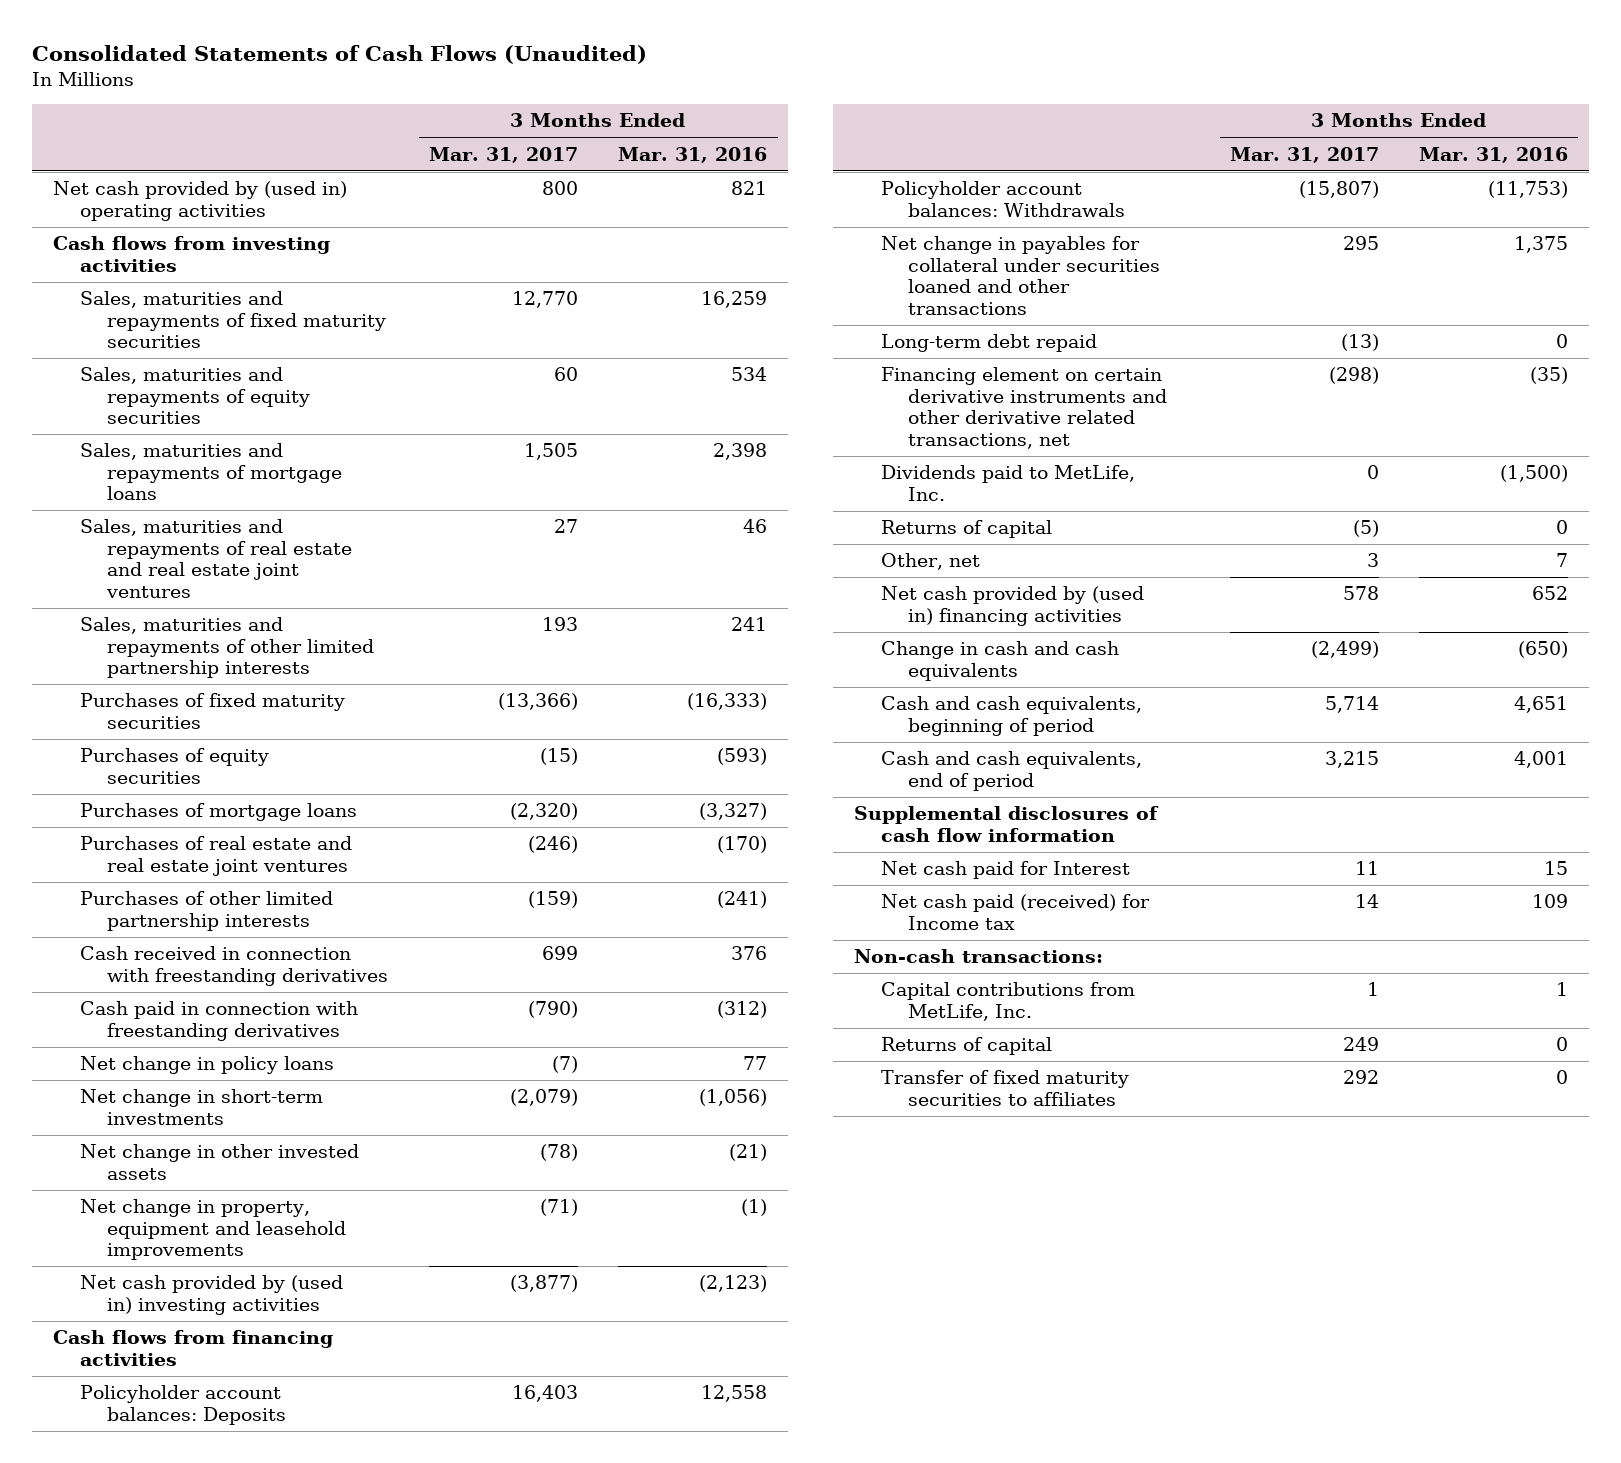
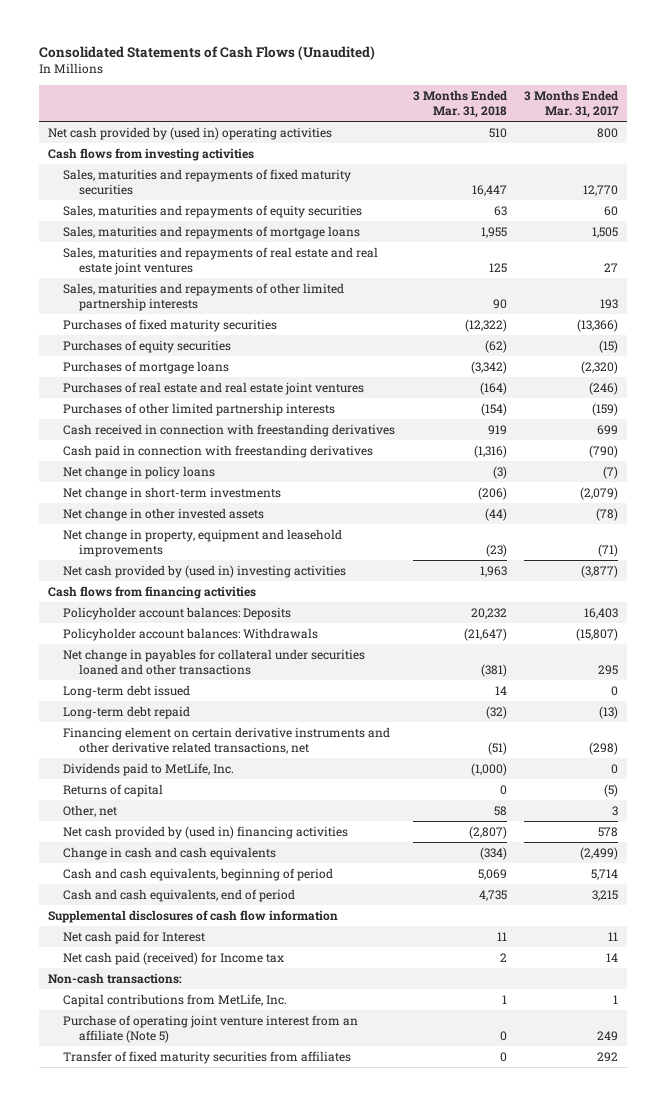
[618,146,768,163] Mar. 31, 2016 -> none
none -> [412,90,507,119] 3 Months Ended Mar. 31, 2018
none -> [63,684,191,698] Long-term debt issued
[881,1037,1053,1056] Returns of capital -> [63,1014,359,1043] Purchase of operating joint venture interest from an affiliate (Note 5)
[881,1070,1130,1106] Transfer of fixed maturity securities to affiliates -> [63,1050,352,1064] Transfer of fixed maturity securities from affiliates

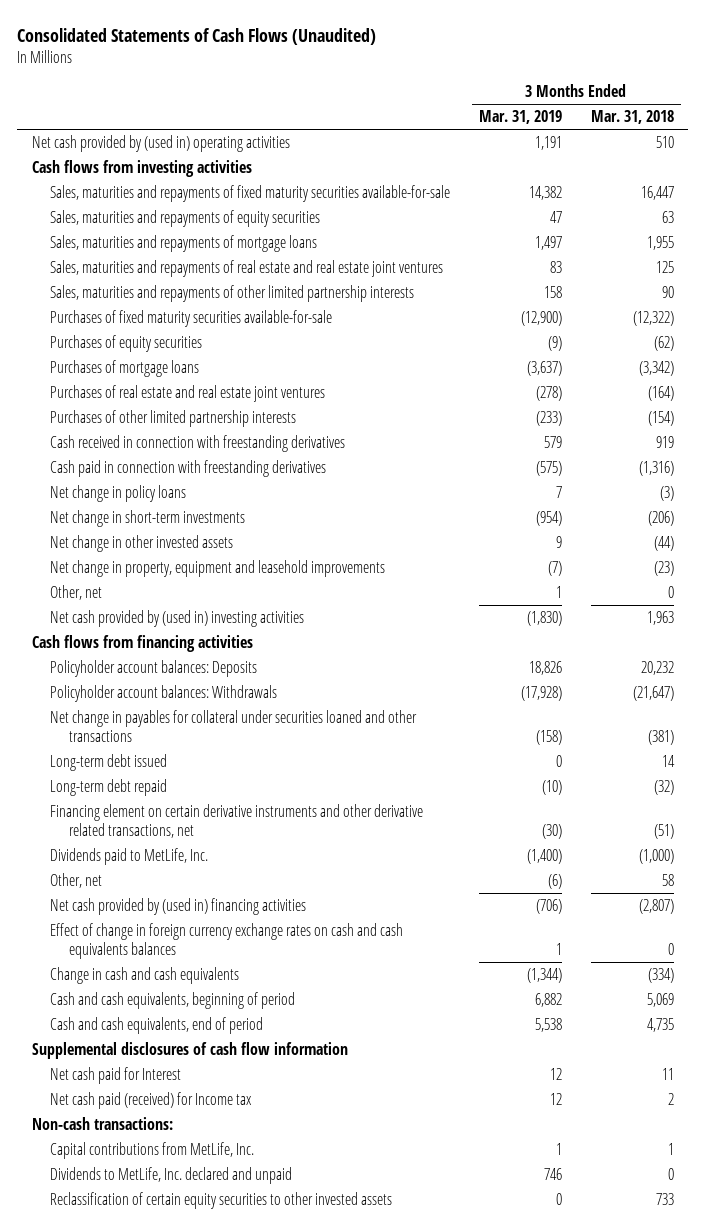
[524,90,620,119] 3 Months Ended Mar. 31, 2017 -> none
none -> [478,110,562,125] Mar. 31, 2019
[63,168,352,195] Sales, maturities and repayments of fixed maturity securities -> [50,185,451,203] Sales, maturities and repayments of fixed maturity securities available-for-sale
[63,318,278,332] Purchases of fixed maturity securities -> [50,310,333,328] Purchases of fixed maturity securities available-for-sale
none -> [50,585,103,601] Other, net
[63,783,164,797] Returns of capital -> none
none -> [50,923,404,960] Effect of change in foreign currency exchange rates on cash and cash equivalents balances
[63,1014,359,1043] Purchase of operating joint venture interest from an affiliate (Note 5) -> none
[63,1050,352,1064] Transfer of fixed maturity securities from affiliates -> none
none -> [50,1167,293,1185] Dividends to MetLife, Inc. declared and unpaid
none -> [50,1192,393,1210] Reclassification of certain equity securities to other invested assets

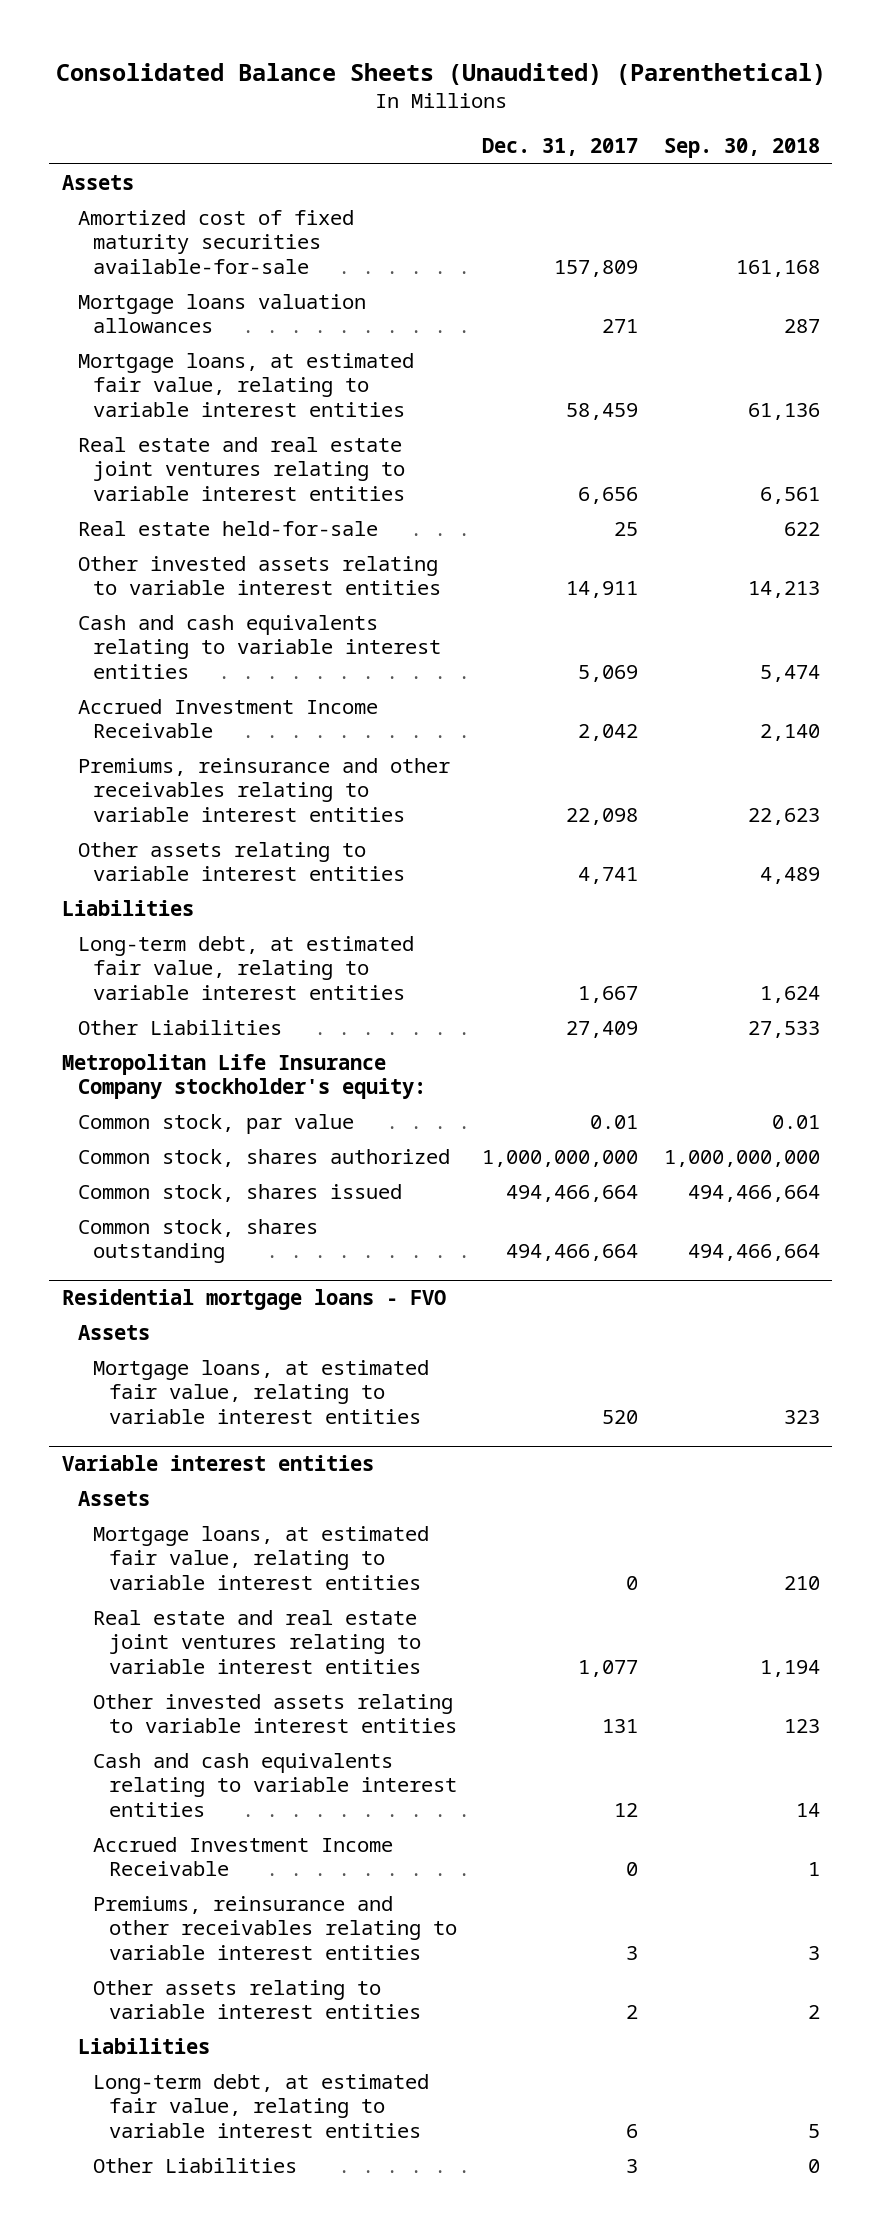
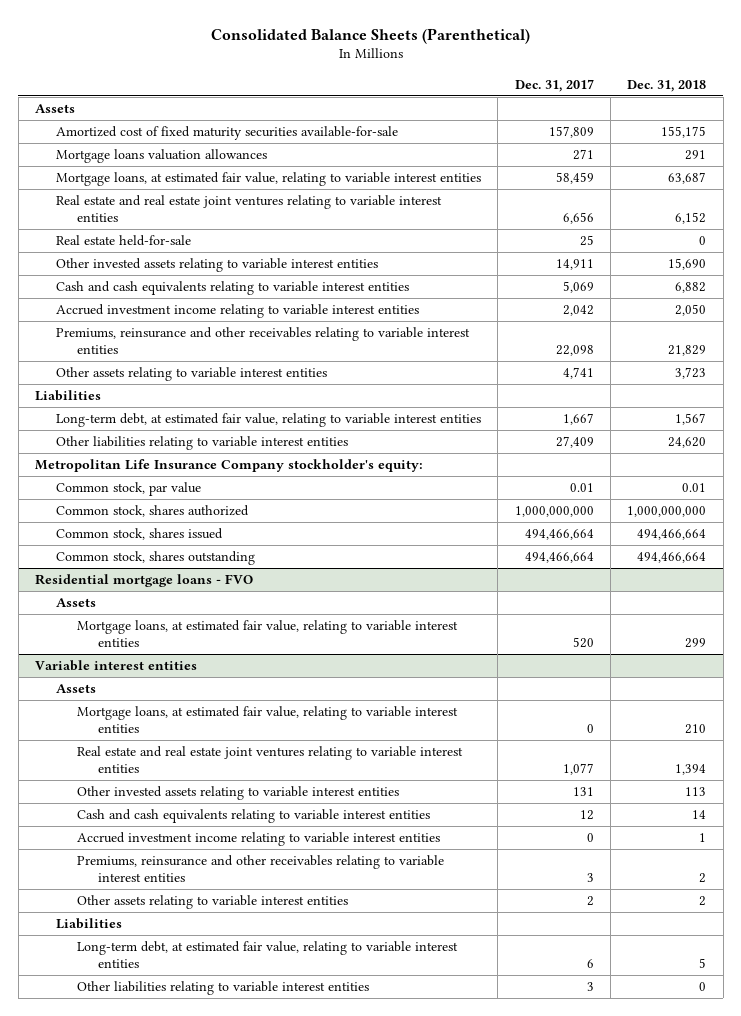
[55,62,826,85] Consolidated Balance Sheets (Unaudited) (Parenthetical) -> [210,27,530,44] Consolidated Balance Sheets (Parenthetical)
[663,138,820,159] Sep. 30, 2018 -> none
none -> [627,79,707,92] Dec. 31, 2018
[77,698,378,739] Accrued Investment Income Receivable -> [55,304,419,319] Accrued investment income relating to variable interest entities
[77,1019,282,1035] Other Liabilities -> [55,436,348,451] Other liabilities relating to variable interest entities
[93,1836,394,1877] Accrued Investment Income Receivable -> [76,832,440,847] Accrued investment income relating to variable interest entities
[93,2157,298,2173] Other Liabilities -> [76,981,369,996] Other liabilities relating to variable interest entities

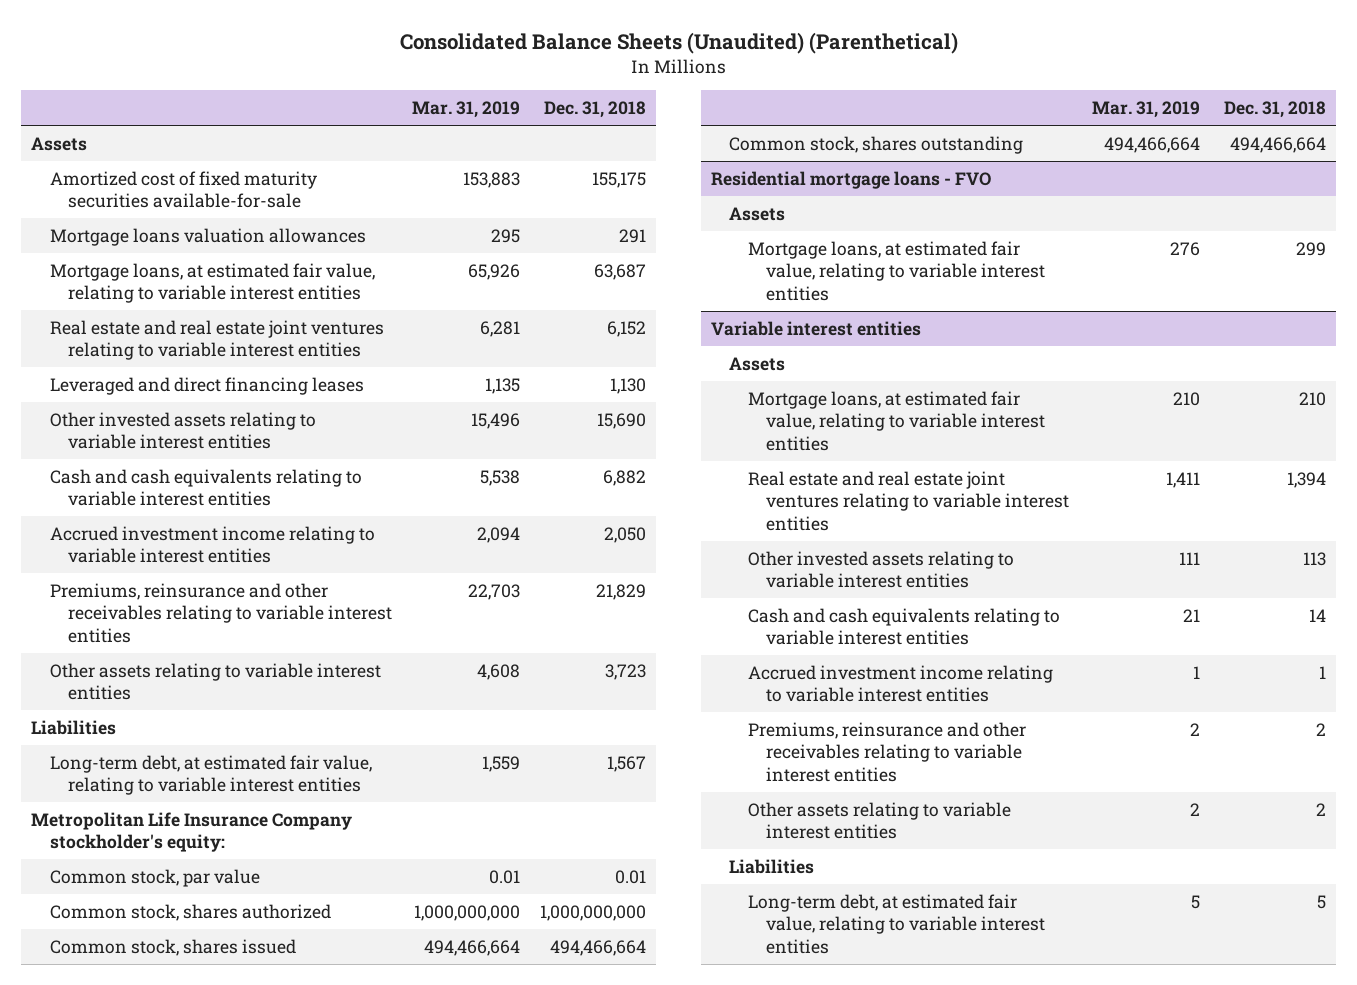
[210,27,530,44] Consolidated Balance Sheets (Parenthetical) -> [399,31,958,54] Consolidated Balance Sheets (Unaudited) (Parenthetical)
[514,78,594,92] Dec. 31, 2017 -> none
none -> [412,101,521,119] Mar. 31, 2019
[55,235,191,247] Real estate held-for-sale -> none
none -> [49,376,364,395] Leveraged and direct financing leases
[55,436,348,451] Other liabilities relating to variable interest entities -> none
[76,981,369,996] Other liabilities relating to variable interest entities -> none

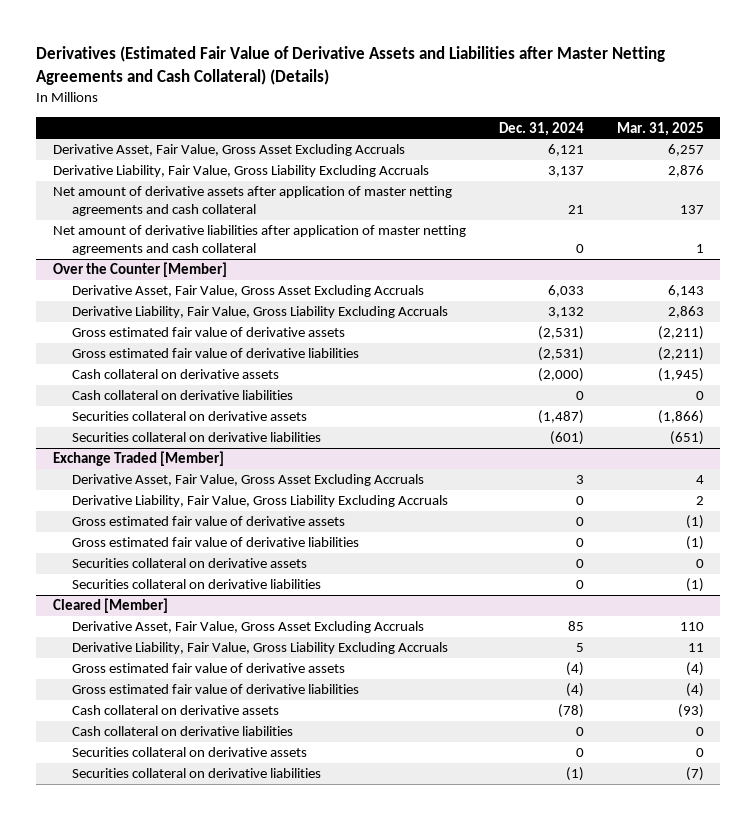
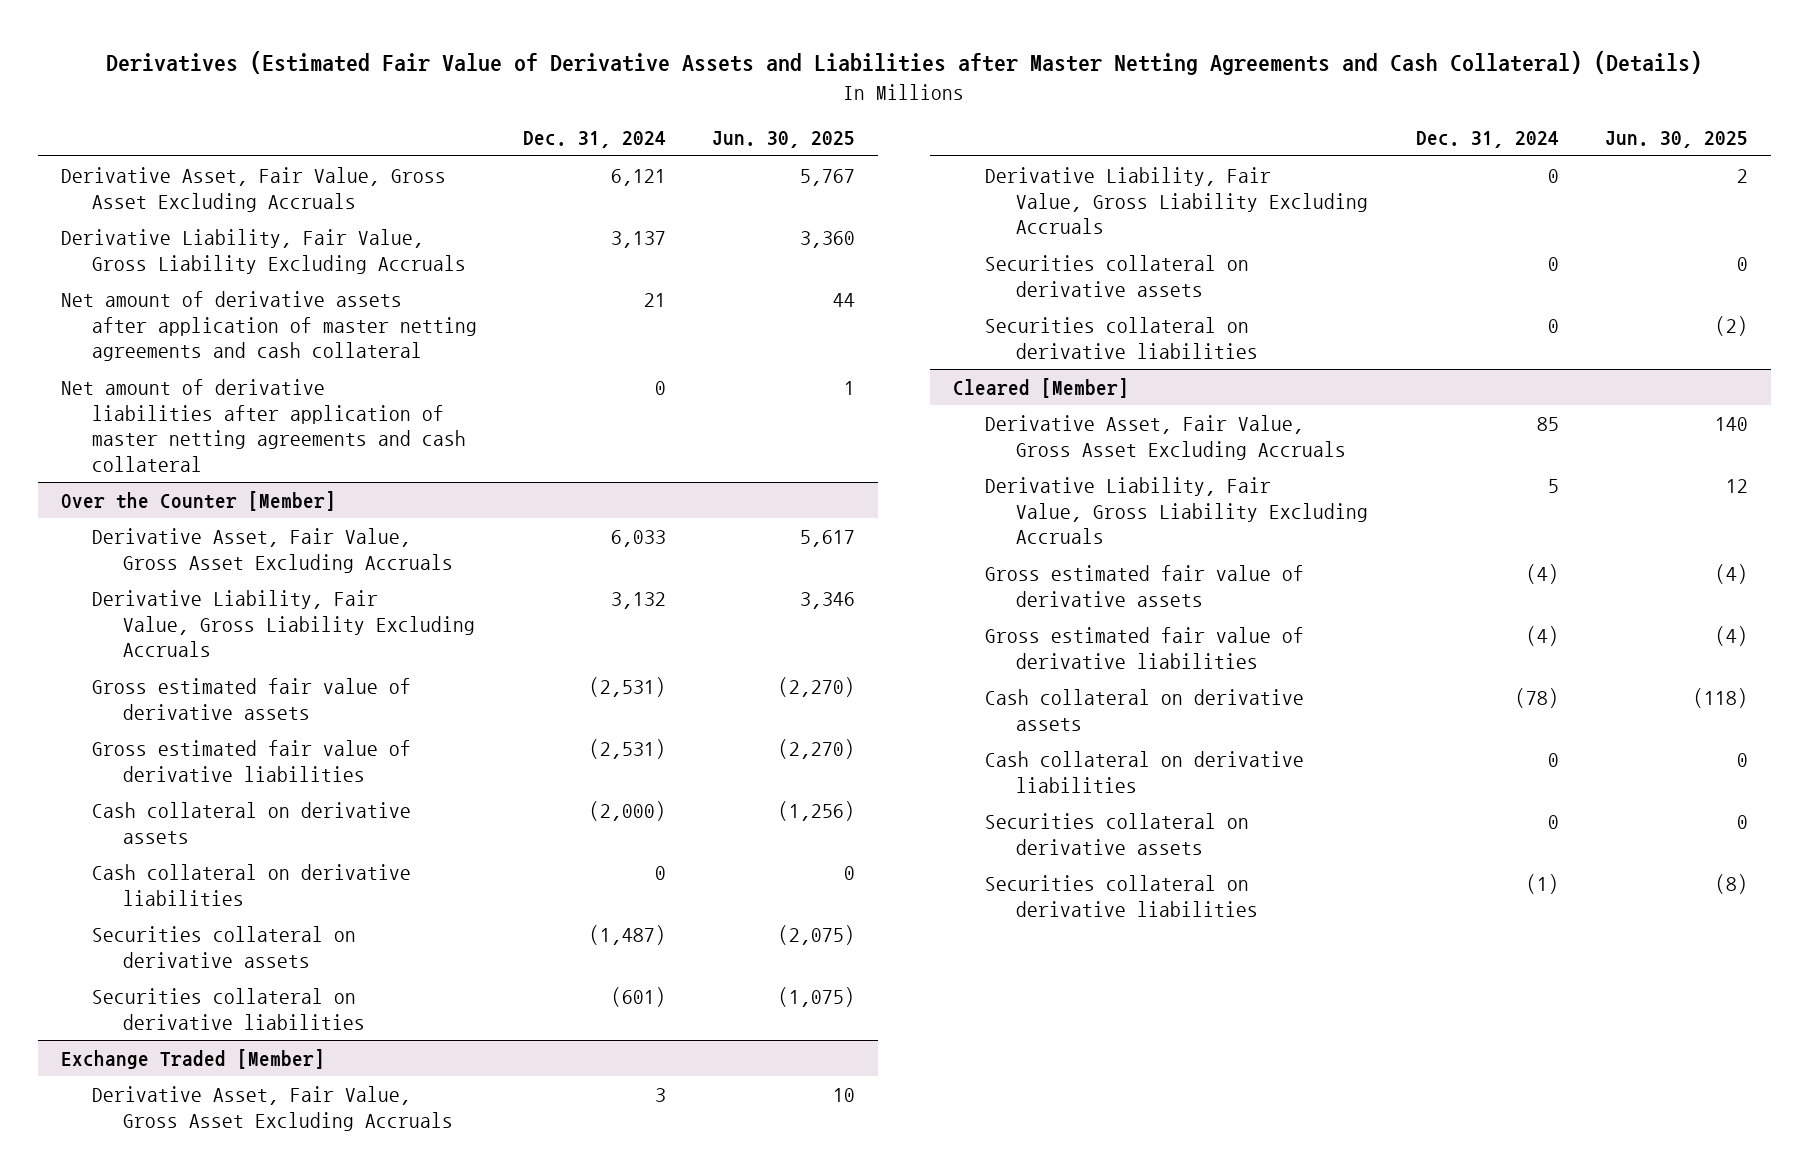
[616,121,704,136] Mar. 31, 2025 -> none
none -> [711,131,855,149] Jun. 30, 2025
[71,516,345,527] Gross estimated fair value of derivative assets -> none
[71,537,359,548] Gross estimated fair value of derivative liabilities -> none

